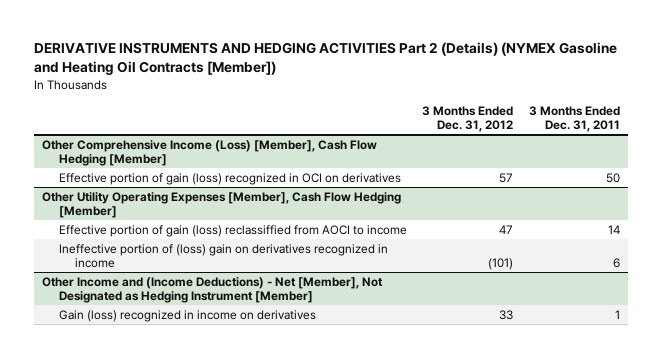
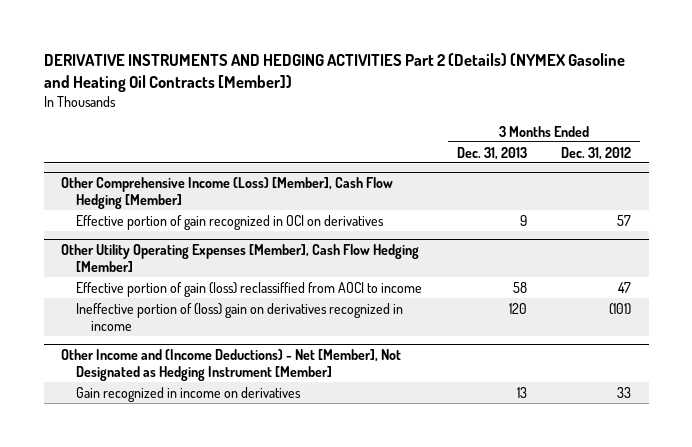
[528,105,620,133] 3 Months Ended Dec. 31, 2011 -> none
none -> [456,146,527,160] Dec. 31, 2013
[58,172,401,185] Effective portion of gain (loss) recognized in OCI on derivatives -> [76,214,385,230] Effective portion of gain recognized in OCI on derivatives
[58,309,316,322] Gain (loss) recognized in income on derivatives -> [76,386,302,402] Gain recognized in income on derivatives

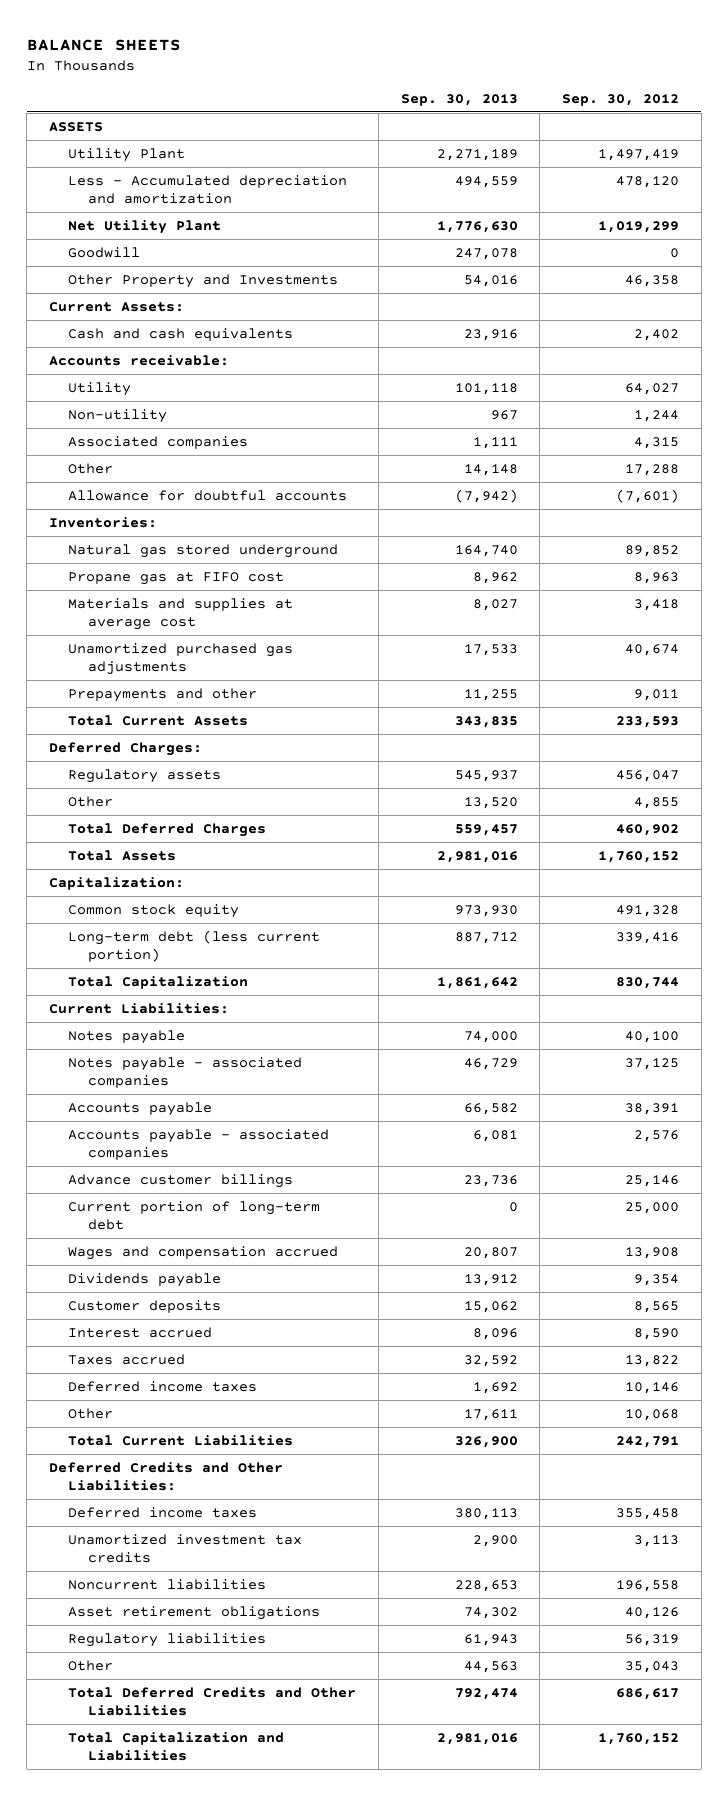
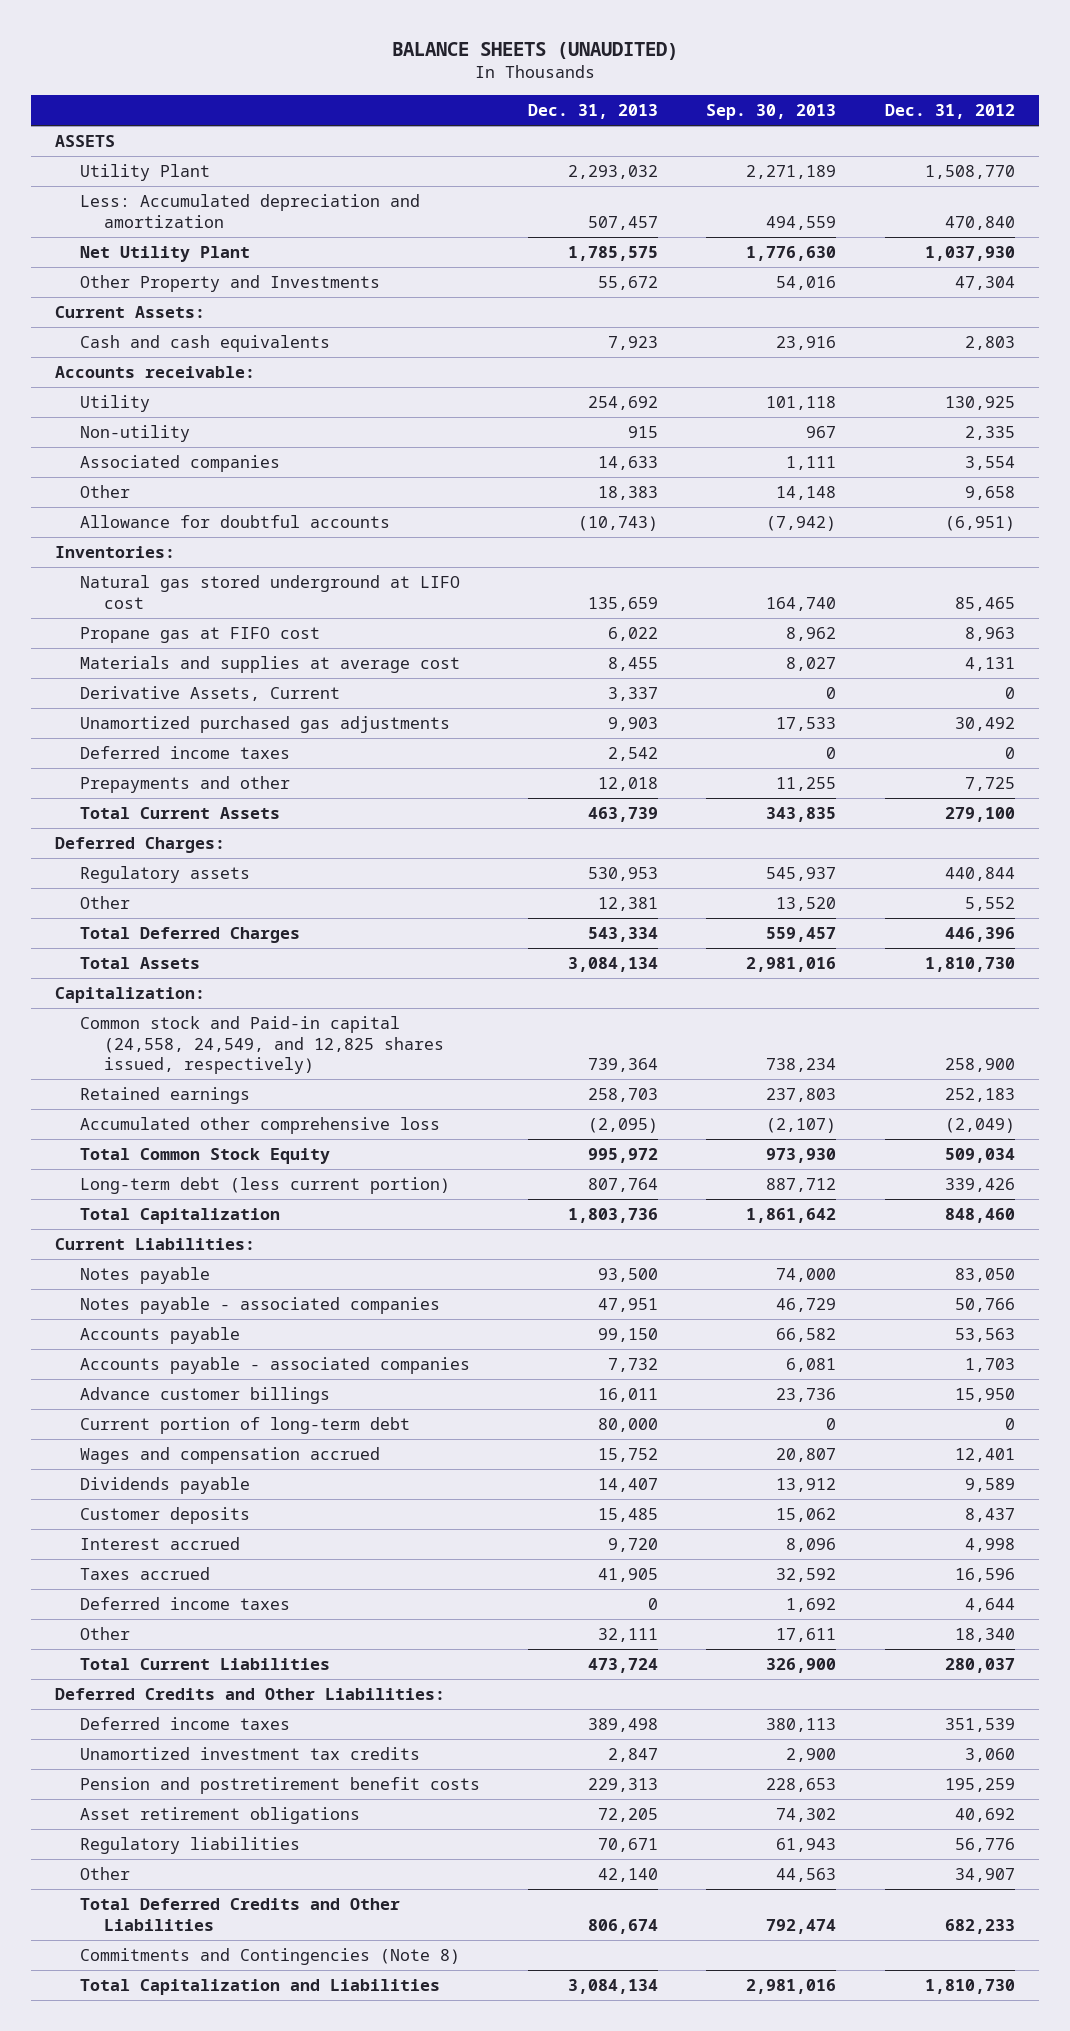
[26,39,181,52] BALANCE SHEETS -> [391,42,678,61] BALANCE SHEETS (UNAUDITED)
[562,94,680,107] Sep. 30, 2012 -> none
none -> [528,103,659,119] Dec. 31, 2013
none -> [884,103,1015,119] Dec. 31, 2012
[68,174,348,205] Less - Accumulated depreciation and amortization -> [79,194,420,228] Less: Accumulated depreciation and amortization
[68,246,141,258] Goodwill -> none
[68,543,339,558] Natural gas stored underground -> [79,575,460,609] Natural gas stored underground at LIFO cost
none -> [79,686,340,702] Derivative Assets, Current
none -> [79,746,290,760] Deferred income taxes
none -> [79,1016,445,1075] Common stock and Paid-in capital (24,558, 24,549, and 12,825 shares issued, respectively)
none -> [79,1087,250,1105] Retained earnings
none -> [79,1117,440,1135] Accumulated other comprehensive loss
[68,903,240,918] Common stock equity -> [79,1148,330,1165] Total Common Stock Equity
[68,1578,267,1590] Noncurrent liabilities -> [79,1777,480,1795] Pension and postretirement benefit costs
none -> [79,1948,460,1966] Commitments and Contingencies (Note 8)

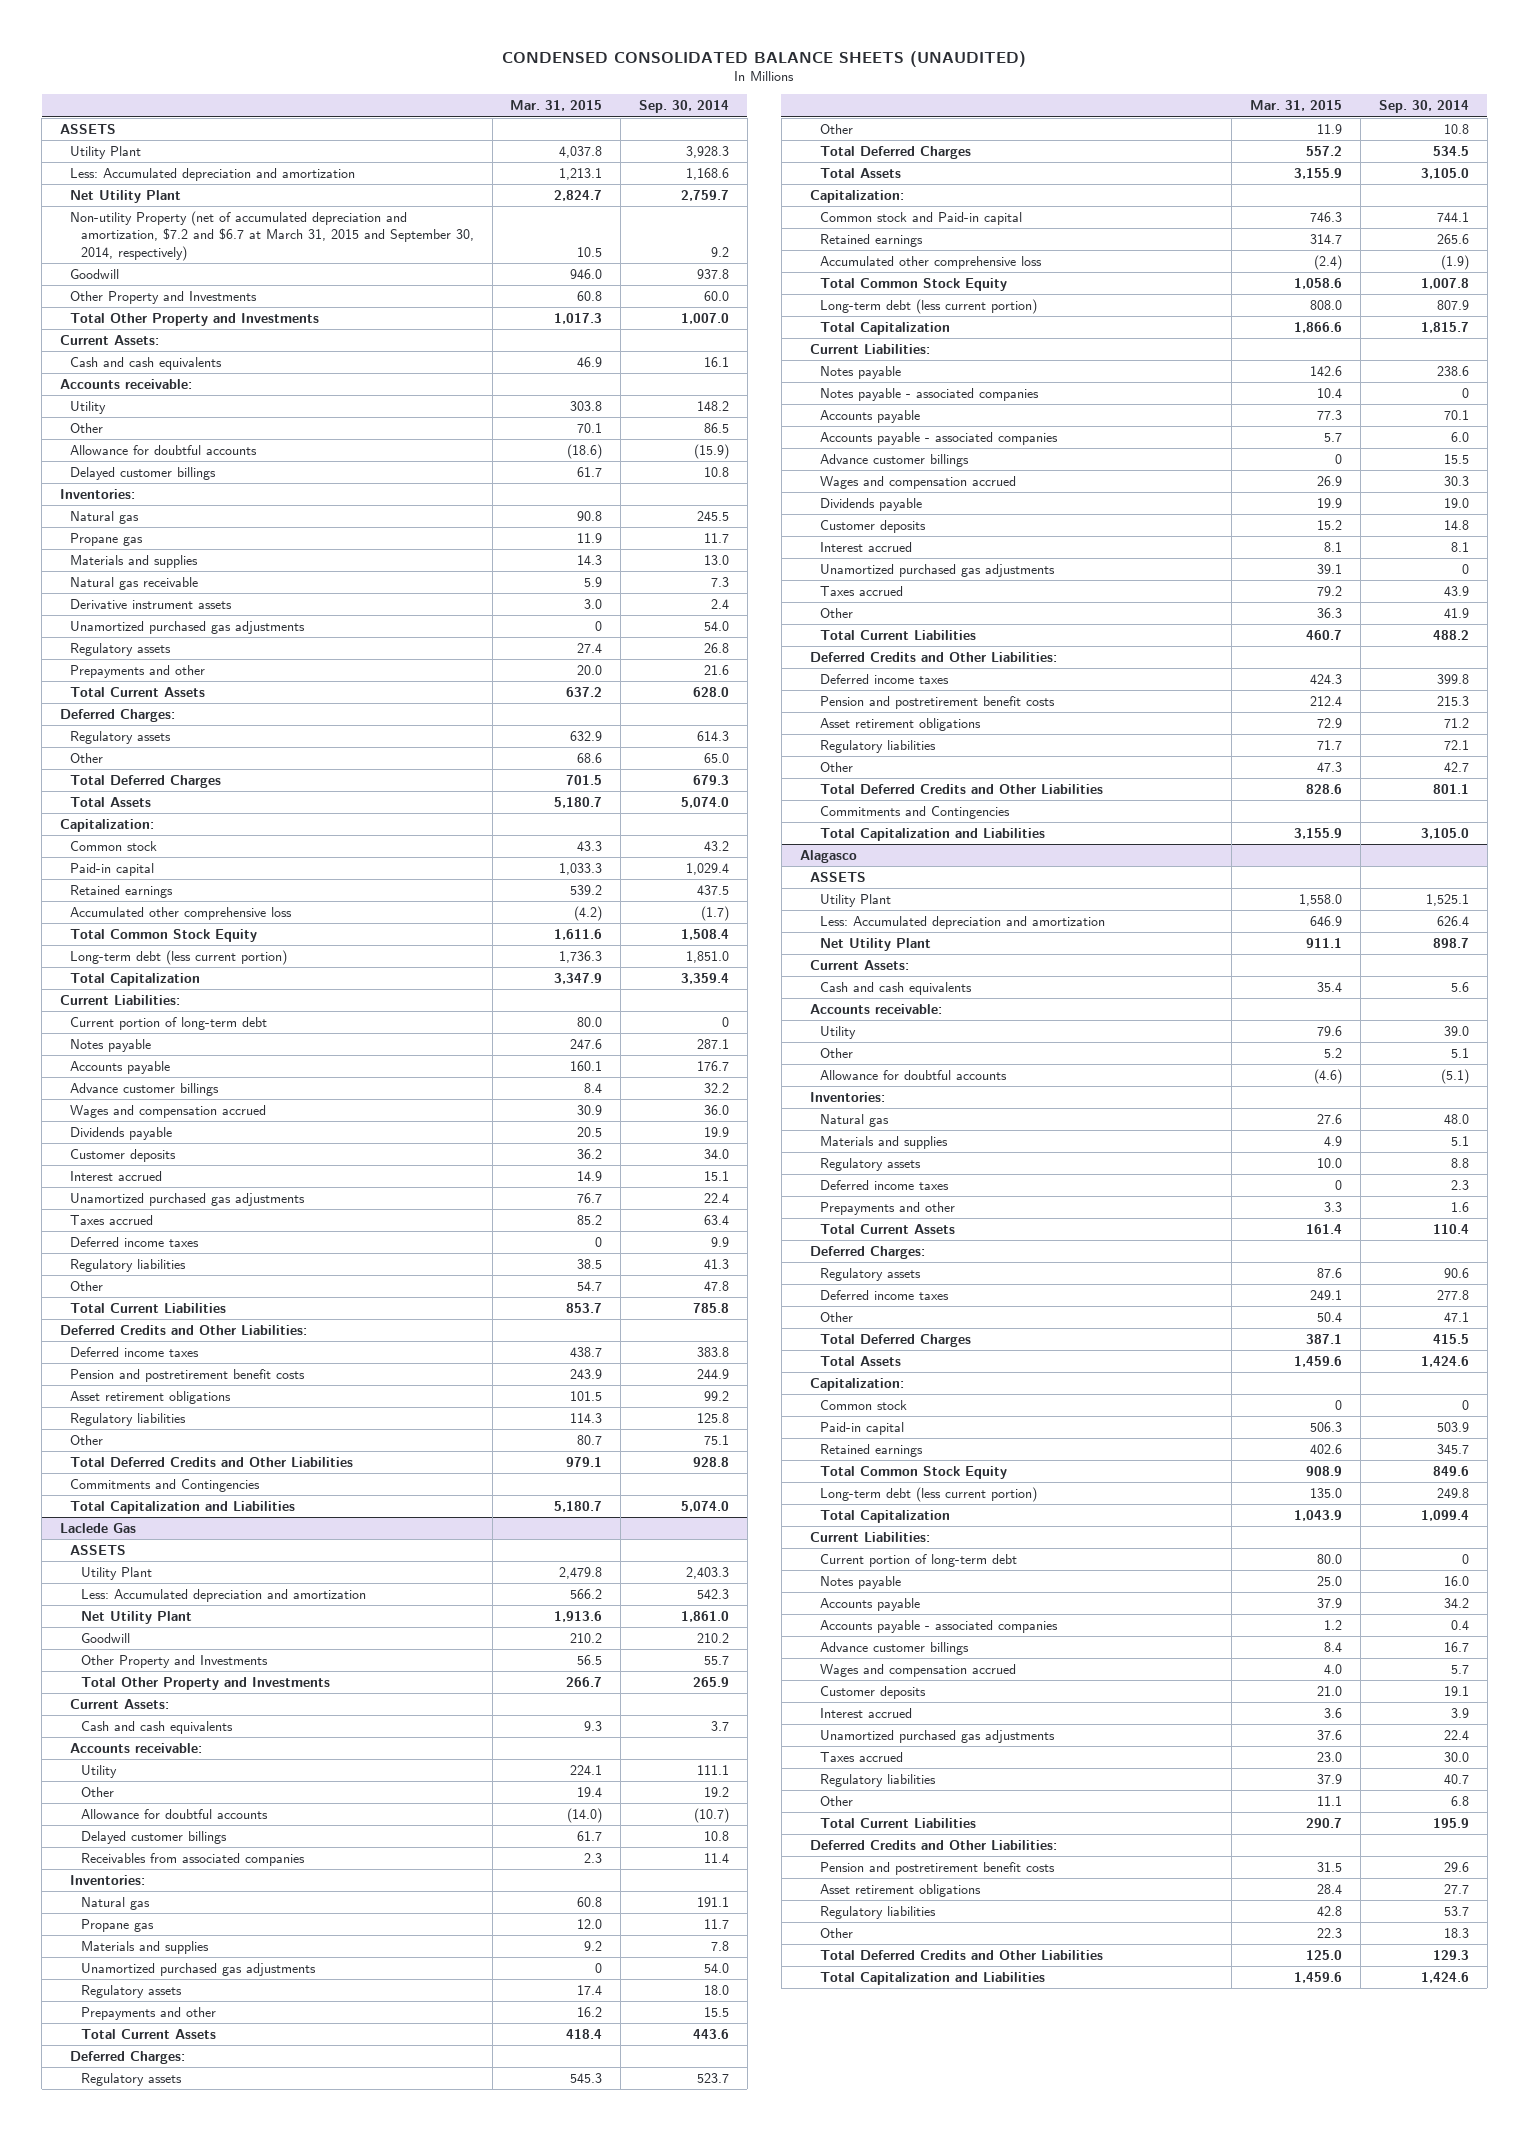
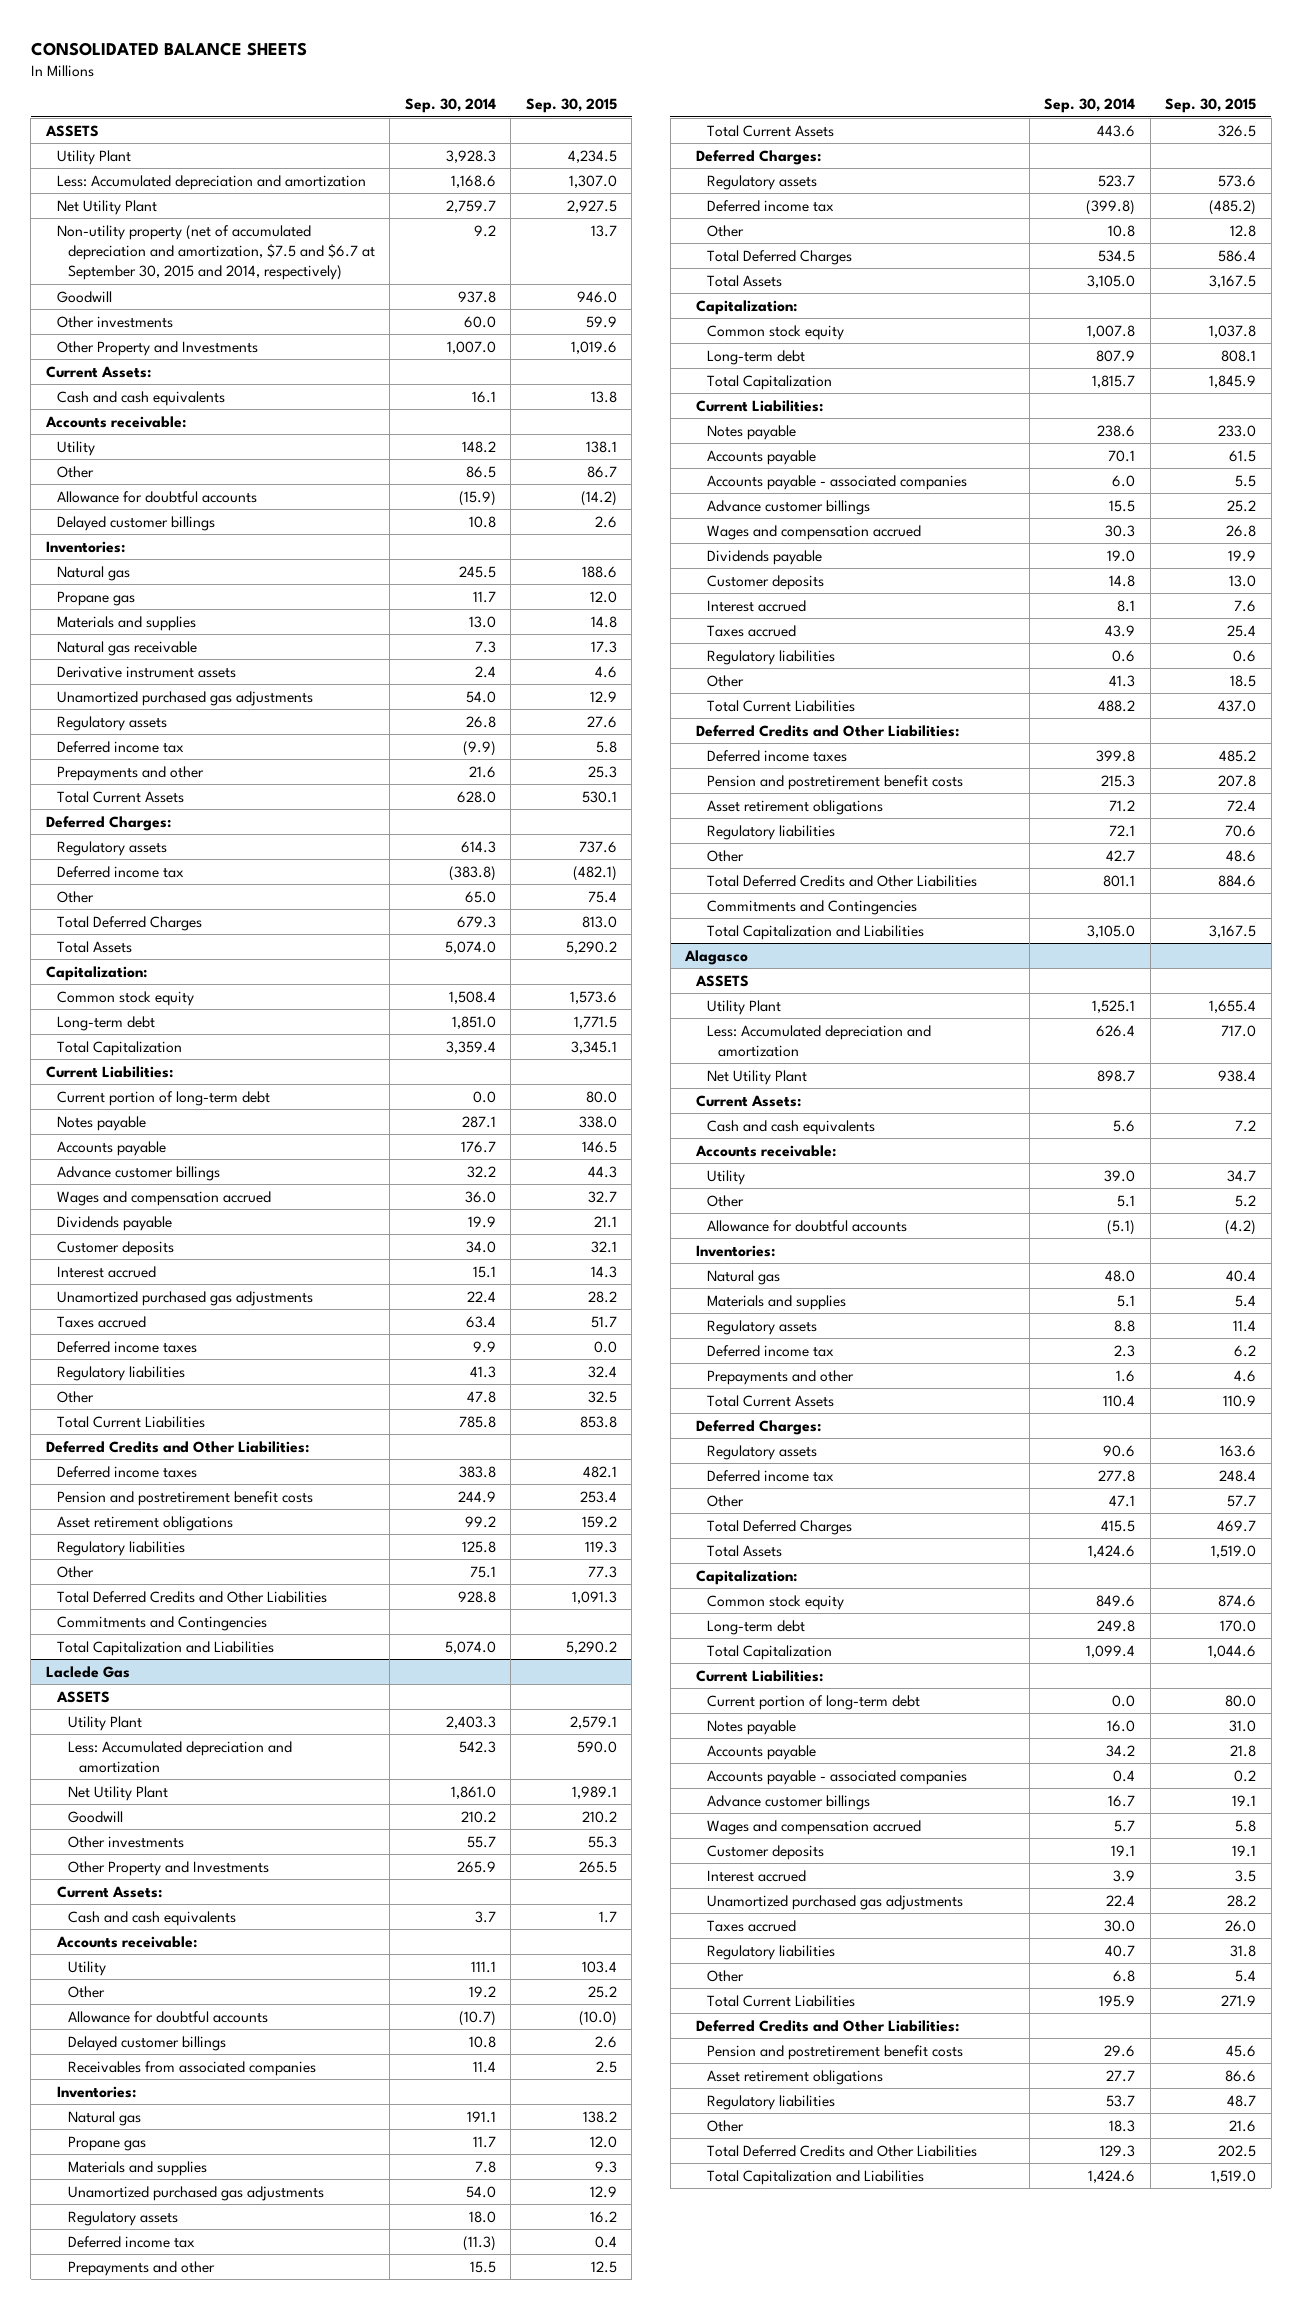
[502,50,1027,67] CONDENSED CONSOLIDATED BALANCE SHEETS (UNAUDITED) -> [30,41,307,56] CONSOLIDATED BALANCE SHEETS
[510,100,603,112] Mar. 31, 2015 -> none
none -> [525,97,617,113] Sep. 30, 2015
[70,210,474,261] Non-utility Property (net of accumulated depreciation and amortization, $7.2 and $6.7 at March 31, 2015 and September 30, 2014, respectively) -> [56,224,375,280] Non-utility property (net of accumulated depreciation and amortization, $7.5 and $6.7 at September 30, 2015 and 2014, respectively)
[70,312,320,326] Total Other Property and Investments -> none
none -> [56,315,173,328] Other investments
[704,290,730,301] 60.0 -> [446,340,496,354] 1,007.0
none -> [56,740,184,753] Deferred income tax
none -> [56,865,184,878] Deferred income tax
[70,840,158,851] Common stock -> none
[70,862,155,876] Paid-in capital -> none
[70,884,174,898] Retained earnings -> none
[70,906,293,920] Accumulated other comprehensive loss -> none
[70,928,258,942] Total Common Stock Equity -> [56,990,194,1006] Common stock equity
[70,949,288,965] Long-term debt (less current portion) -> [56,1015,155,1031] Long-term debt
[722,1016,730,1027] 0 -> [472,1090,496,1103] 0.0
[80,1676,330,1690] Total Other Property and Investments -> none
none -> [67,1835,184,1848] Other investments
[704,1655,730,1665] 55.7 -> [456,1860,496,1873] 265.9
none -> [67,2235,195,2248] Deferred income tax
none -> [707,199,835,212] Deferred income tax
[820,211,1023,225] Common stock and Paid-in capital -> none
[820,233,924,247] Retained earnings -> none
[820,255,1043,269] Accumulated other comprehensive loss -> none
[820,277,1008,291] Total Common Stock Equity -> [707,324,845,340] Common stock equity
[820,298,1038,314] Long-term debt (less current portion) -> [707,349,806,365] Long-term debt
[820,387,1040,401] Notes payable - associated companies -> none
[820,563,1056,577] Unamortized purchased gas adjustments -> none
none -> [707,649,836,665] Regulatory liabilities
[1443,607,1469,618] 41.9 -> [1109,674,1136,687] 41.3
[820,1179,950,1190] Deferred income taxes -> [707,1344,835,1357] Deferred income tax
[820,1289,950,1300] Deferred income taxes -> [707,1469,835,1482] Deferred income tax
[820,1399,908,1410] Common stock -> none
[820,1421,905,1435] Paid-in capital -> none
[820,1443,924,1457] Retained earnings -> none
[820,1465,1008,1479] Total Common Stock Equity -> [707,1594,845,1610] Common stock equity
[820,1486,1038,1502] Long-term debt (less current portion) -> [707,1619,806,1635] Long-term debt
[1461,1553,1469,1564] 0 -> [1112,1694,1136,1707] 0.0

